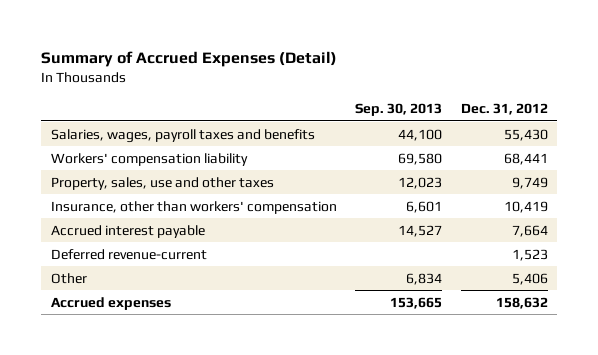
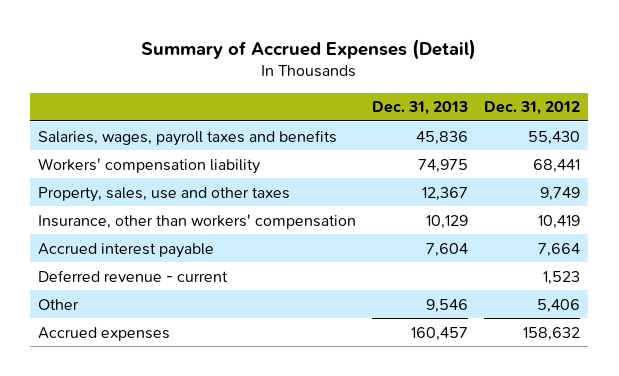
[355,103,443,117] Sep. 30, 2013 -> none
none -> [372,101,469,116] Dec. 31, 2013
[50,248,207,260] Deferred revenue-current -> [38,269,229,282] Deferred revenue - current

